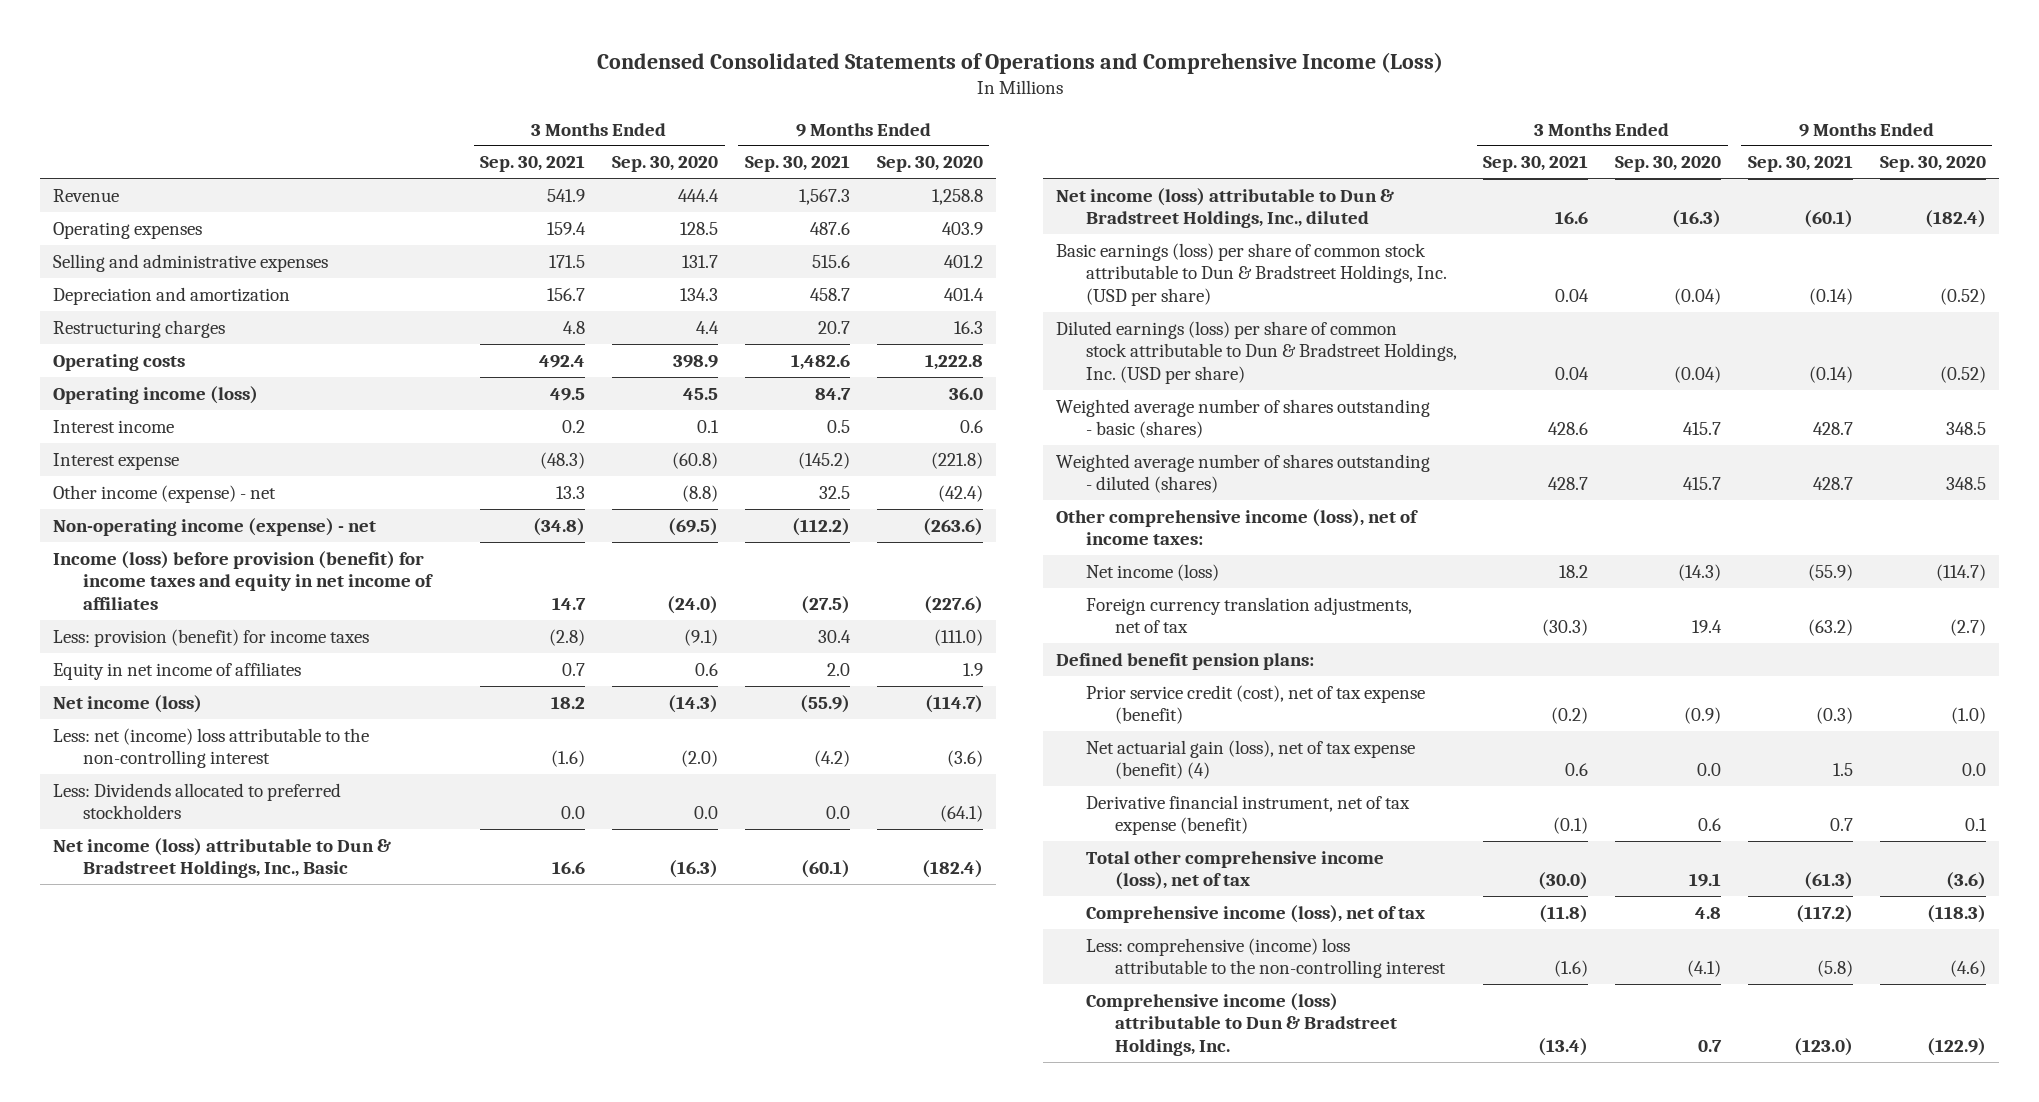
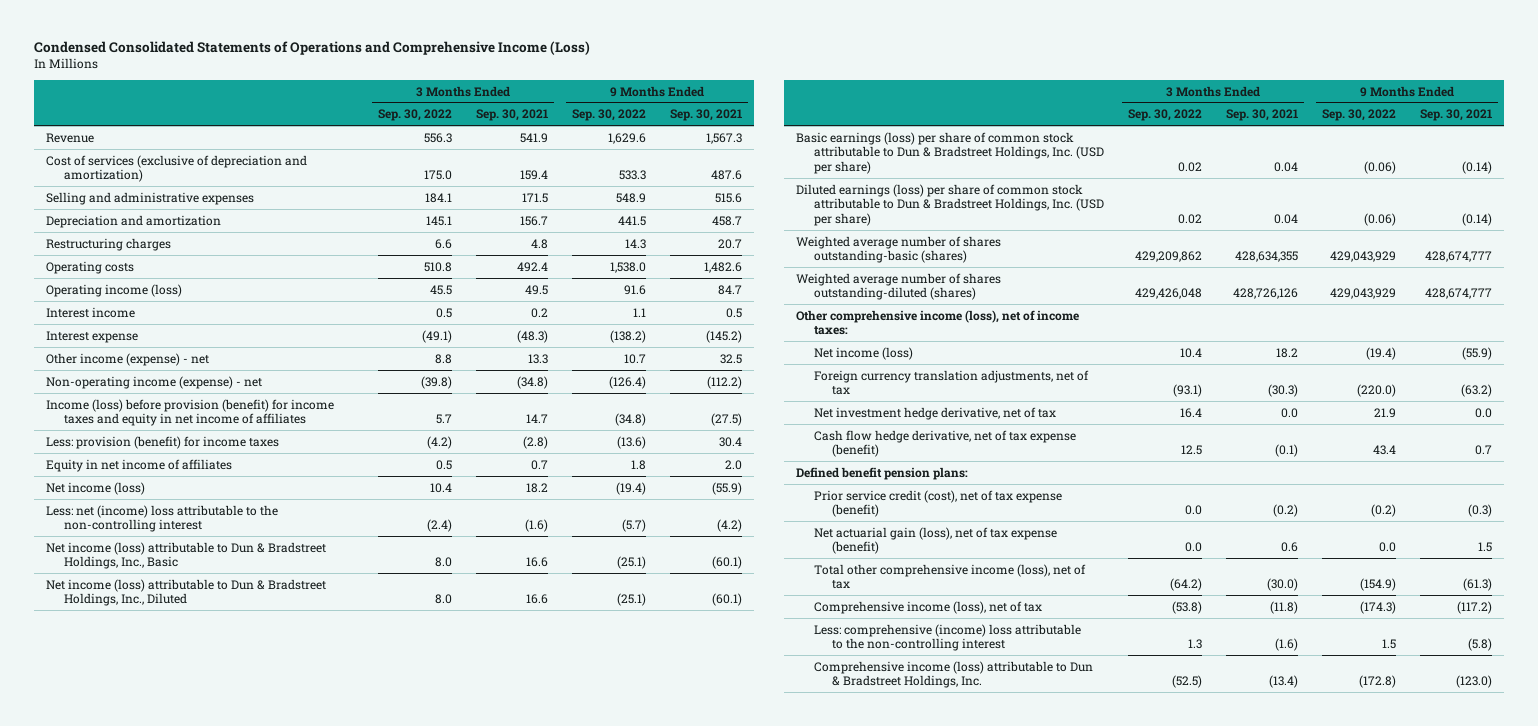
[612,156,719,173] Sep. 30, 2020 -> none
[876,156,983,173] Sep. 30, 2020 -> none
none -> [377,109,452,122] Sep. 30, 2022
none -> [571,109,646,122] Sep. 30, 2022
[53,221,203,239] Operating expenses -> [45,154,307,183] Cost of services (exclusive of depreciation and amortization)
[53,782,342,820] Less: Dividends allocated to preferred stockholders -> none
[1056,187,1395,229] Net income (loss) attributable to Dun & Bradstreet Holdings, Inc., diluted -> [45,578,326,607] Net income (loss) attributable to Dun & Bradstreet Holdings, Inc., Diluted
[1056,398,1431,439] Weighted average number of shares outstanding - basic (shares) -> [795,235,1001,264] Weighted average number of shares outstanding-basic (shares)
[1548,422,1589,436] 428.6 -> [1235,251,1299,263] 428,634,355
[1812,422,1853,436] 428.7 -> [1425,251,1493,263] 428,674,777
[1056,453,1431,494] Weighted average number of shares outstanding - diluted (shares) -> [795,272,1001,301] Weighted average number of shares outstanding-diluted (shares)
[1548,477,1589,491] 428.7 -> [1233,288,1299,300] 428,726,126
[1812,477,1853,491] 428.7 -> [1425,288,1493,300] 428,674,777
none -> [814,406,1057,420] Net investment hedge derivative, net of tax
none -> [814,429,1077,458] Cash flow hedge derivative, net of tax expense (benefit)
[1085,794,1410,836] Derivative financial instrument, net of tax expense (benefit) -> none
[1085,739,1415,780] Net actuarial gain (loss), net of tax expense (benefit) (4) -> [814,526,1058,555] Net actuarial gain (loss), net of tax expense (benefit)

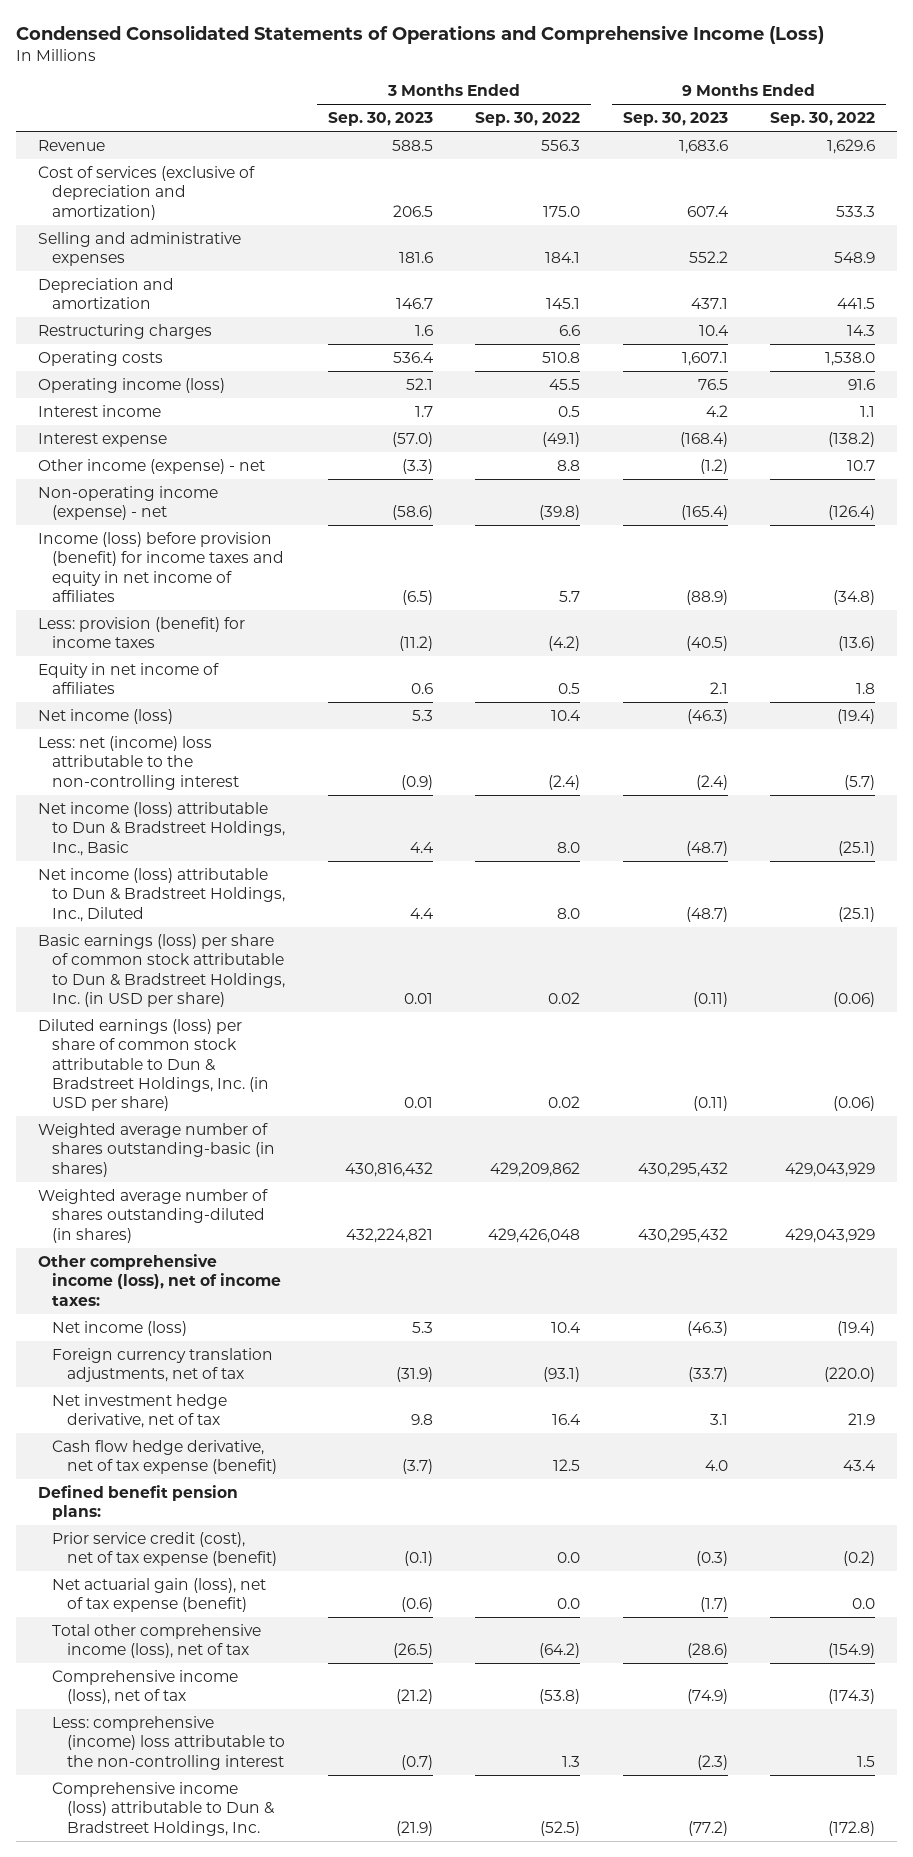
[475,109,548,122] Sep. 30, 2021 -> none
[670,109,743,122] Sep. 30, 2021 -> none
none -> [327,112,433,127] Sep. 30, 2023
none -> [622,112,728,127] Sep. 30, 2023
[795,131,1105,175] Basic earnings (loss) per share of common stock attributable to Dun & Bradstreet Holdings, Inc. (USD per share) -> [37,933,286,1007] Basic earnings (loss) per share of common stock attributable to Dun & Bradstreet Holdings, Inc. (in USD per share)
[795,183,1105,227] Diluted earnings (loss) per share of common stock attributable to Dun & Bradstreet Holdings, Inc. (USD per share) -> [37,1018,270,1112] Diluted earnings (loss) per share of common stock attributable to Dun & Bradstreet Holdings, Inc. (in USD per share)
[795,235,1001,264] Weighted average number of shares outstanding-basic (shares) -> [37,1122,276,1177] Weighted average number of shares outstanding-basic (in shares)
[795,272,1001,301] Weighted average number of shares outstanding-diluted (shares) -> [37,1188,268,1243] Weighted average number of shares outstanding-diluted (in shares)

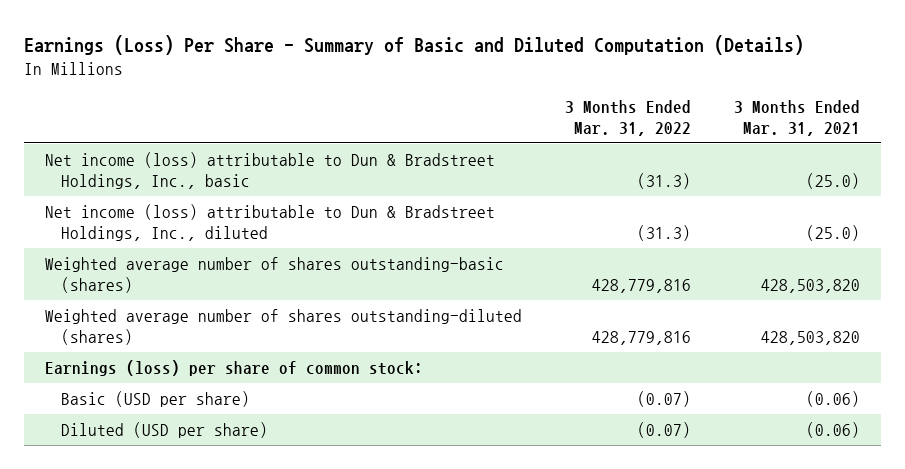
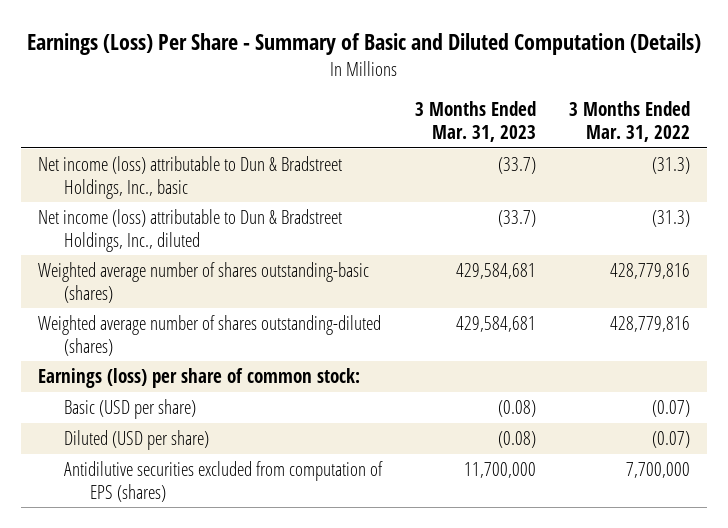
[733,100,860,136] 3 Months Ended Mar. 31, 2021 -> none
none -> [414,101,536,143] 3 Months Ended Mar. 31, 2023
none -> [63,460,383,502] Antidilutive securities excluded from computation of EPS (shares)

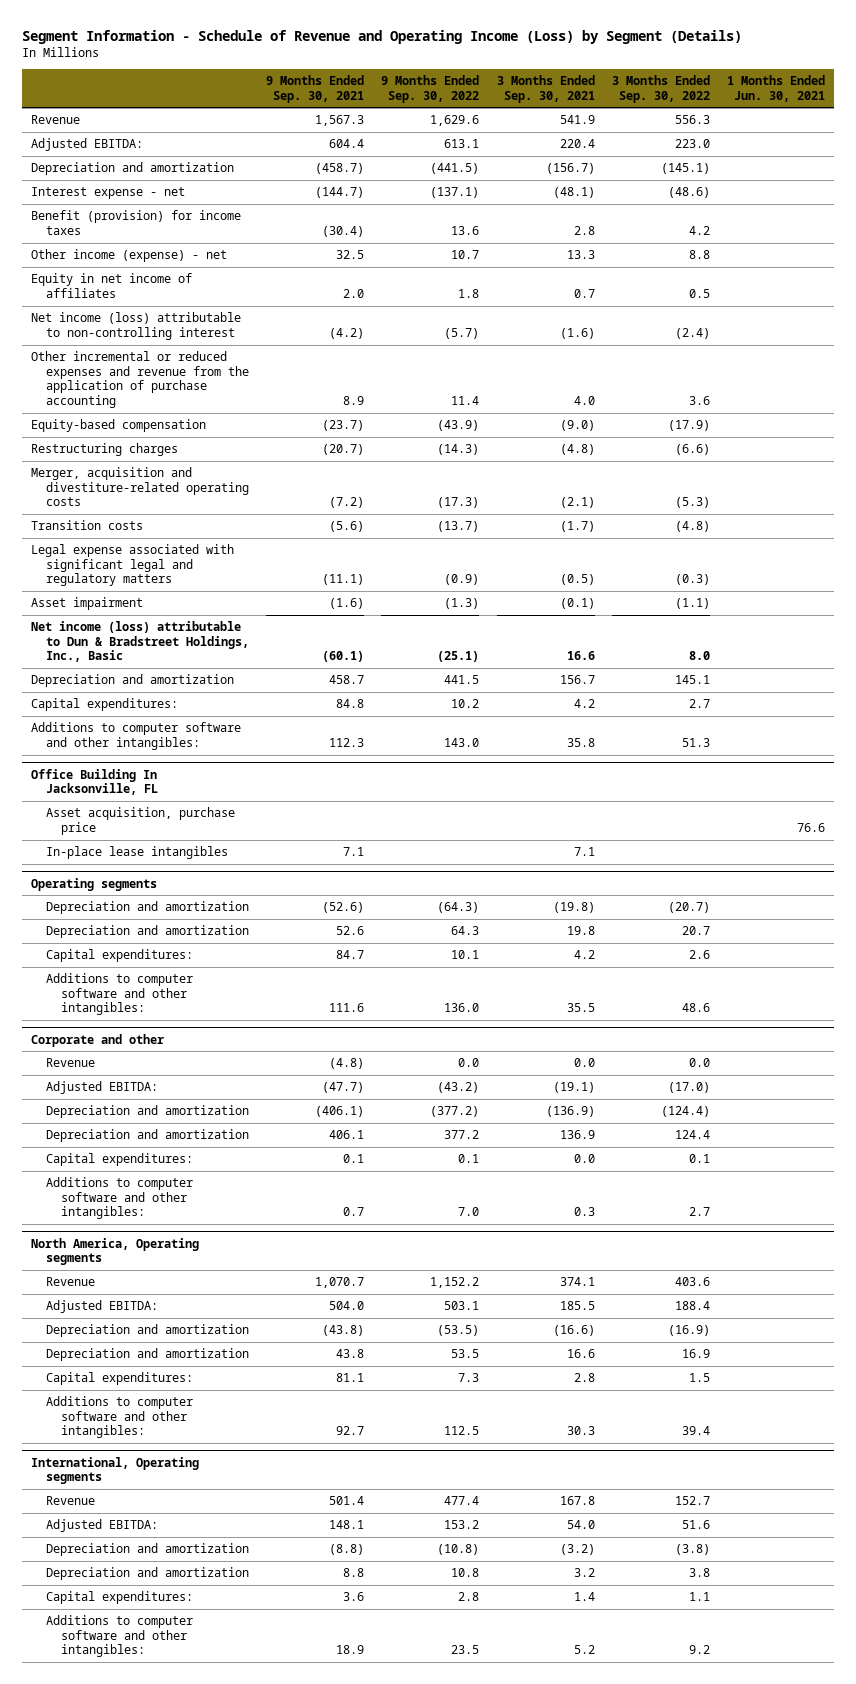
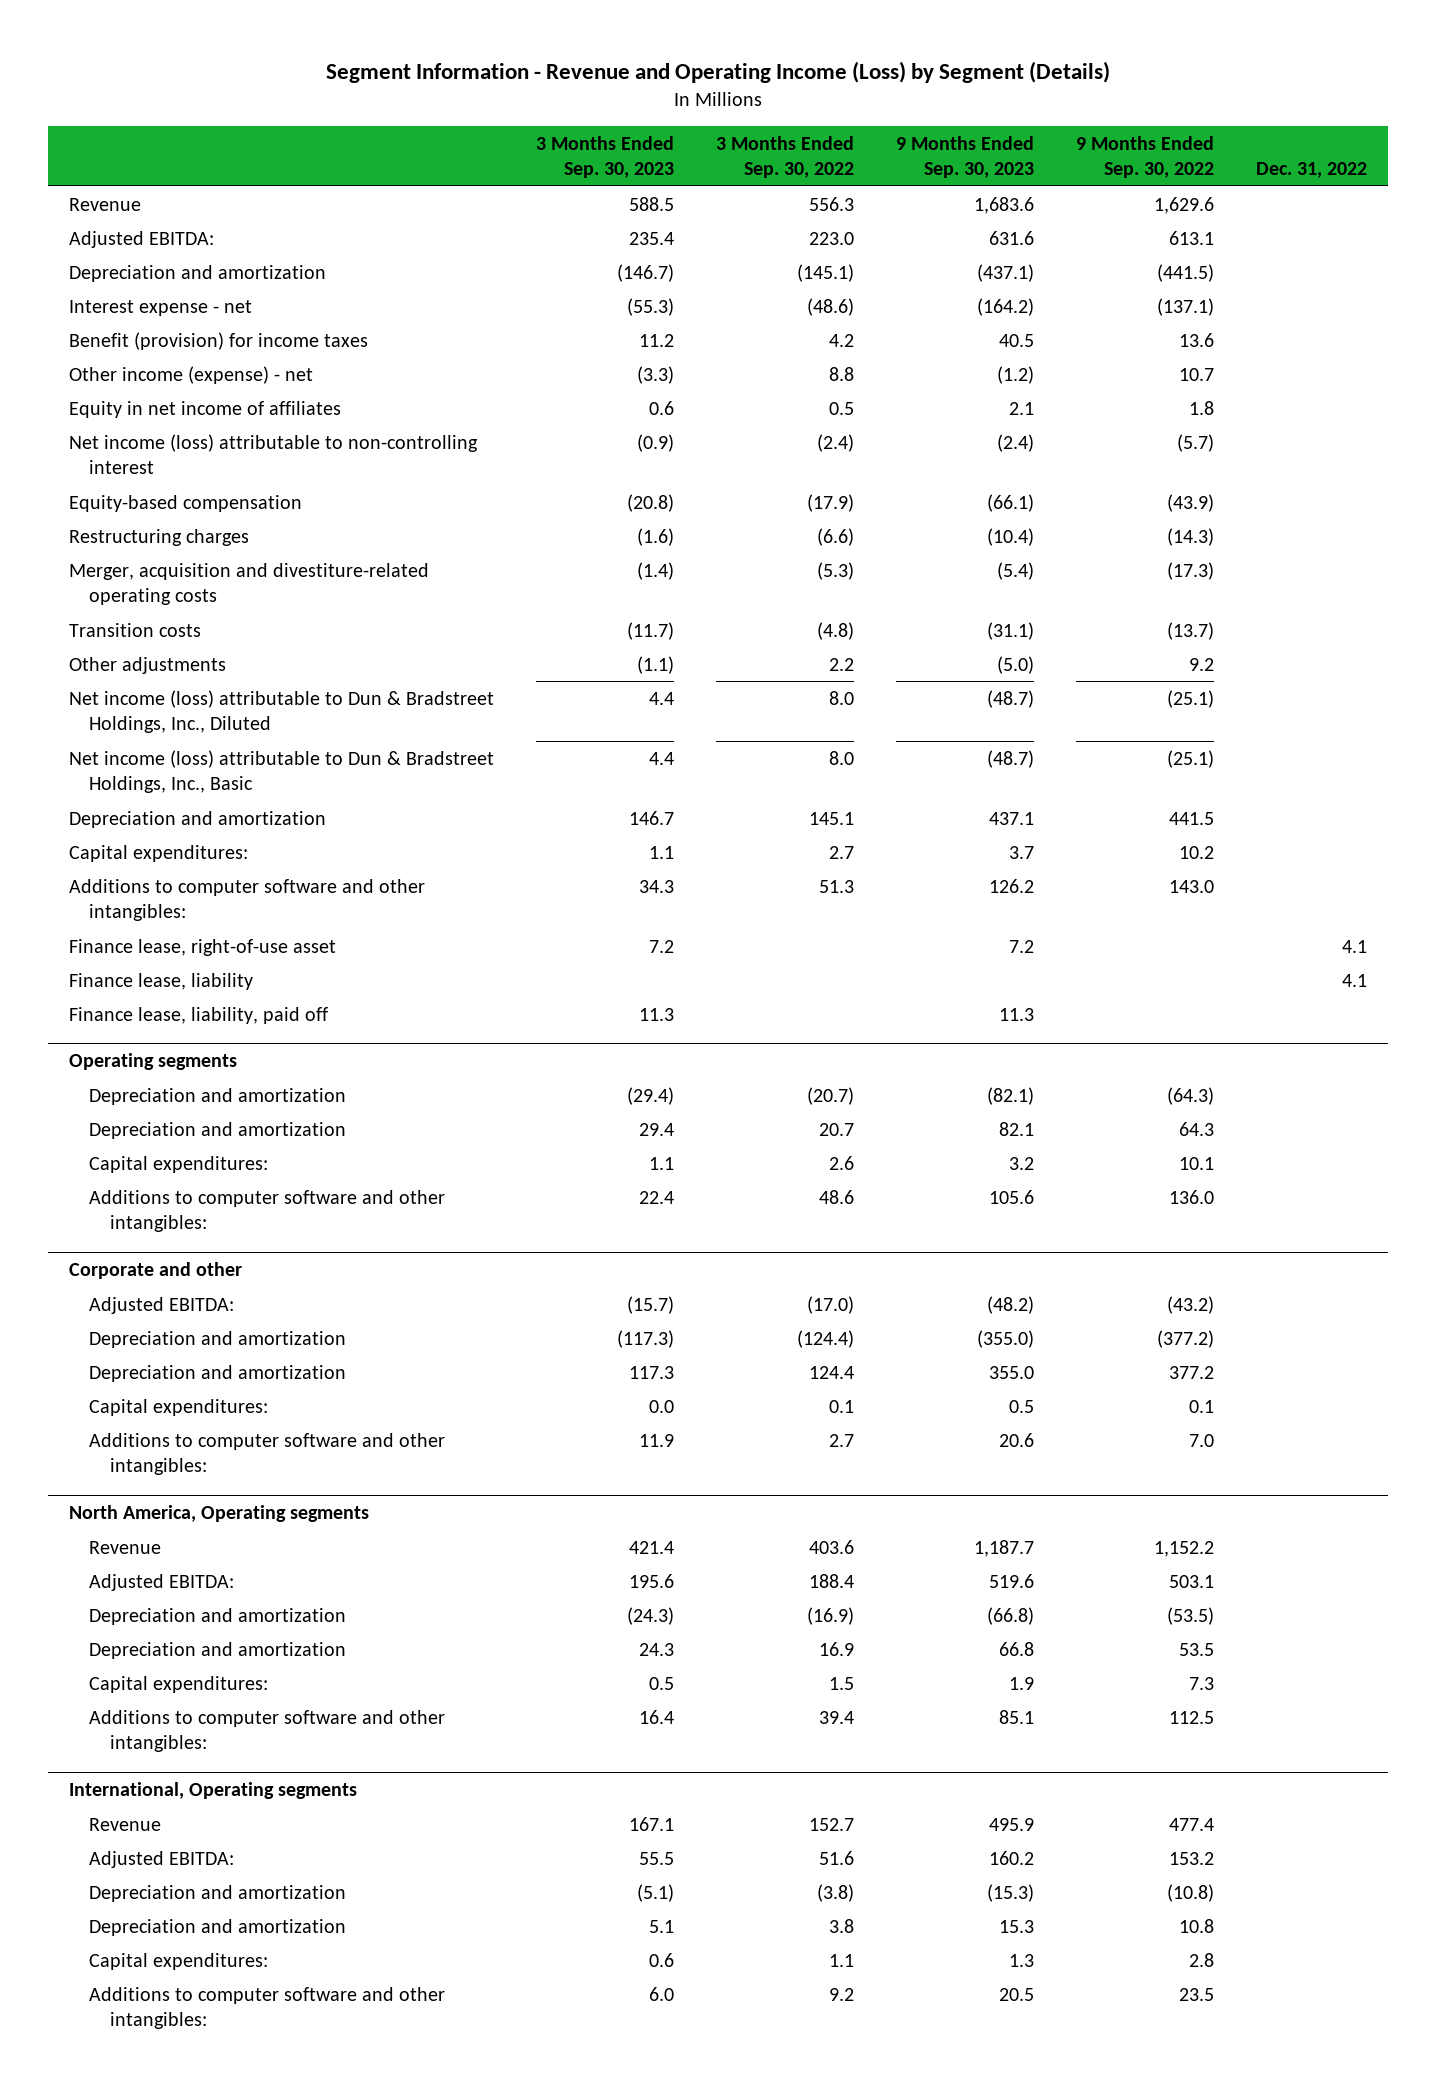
[22,29,743,44] Segment Information - Schedule of Revenue and Operating Income (Loss) by Segment (Details) -> [325,60,1110,83] Segment Information - Revenue and Operating Income (Loss) by Segment (Details)
[266,74,365,103] 9 Months Ended Sep. 30, 2021 -> none
[496,74,595,103] 3 Months Ended Sep. 30, 2021 -> none
[727,74,826,102] 1 Months Ended Jun. 30, 2021 -> none
none -> [535,135,674,179] 3 Months Ended Sep. 30, 2023
none -> [895,135,1034,179] 9 Months Ended Sep. 30, 2023
none -> [1256,162,1368,179] Dec. 31, 2022
[30,351,249,409] Other incremental or reduced expenses and revenue from the application of purchase accounting -> none
[30,544,234,587] Legal expense associated with significant legal and regulatory matters -> none
[30,597,143,611] Asset impairment -> none
none -> [68,656,226,674] Other adjustments
none -> [68,689,494,734] Net income (loss) attributable to Dun & Bradstreet Holdings, Inc., Diluted
[30,768,158,796] Office Building In Jacksonville, FL -> none
[45,807,235,835] Asset acquisition, purchase price -> none
[45,846,228,860] In-place lease intangibles -> none
none -> [68,938,336,956] Finance lease, right-of-use asset
none -> [68,972,253,990] Finance lease, liability
none -> [68,1006,328,1024] Finance lease, liability, paid off
[45,1058,95,1068] Revenue -> none

